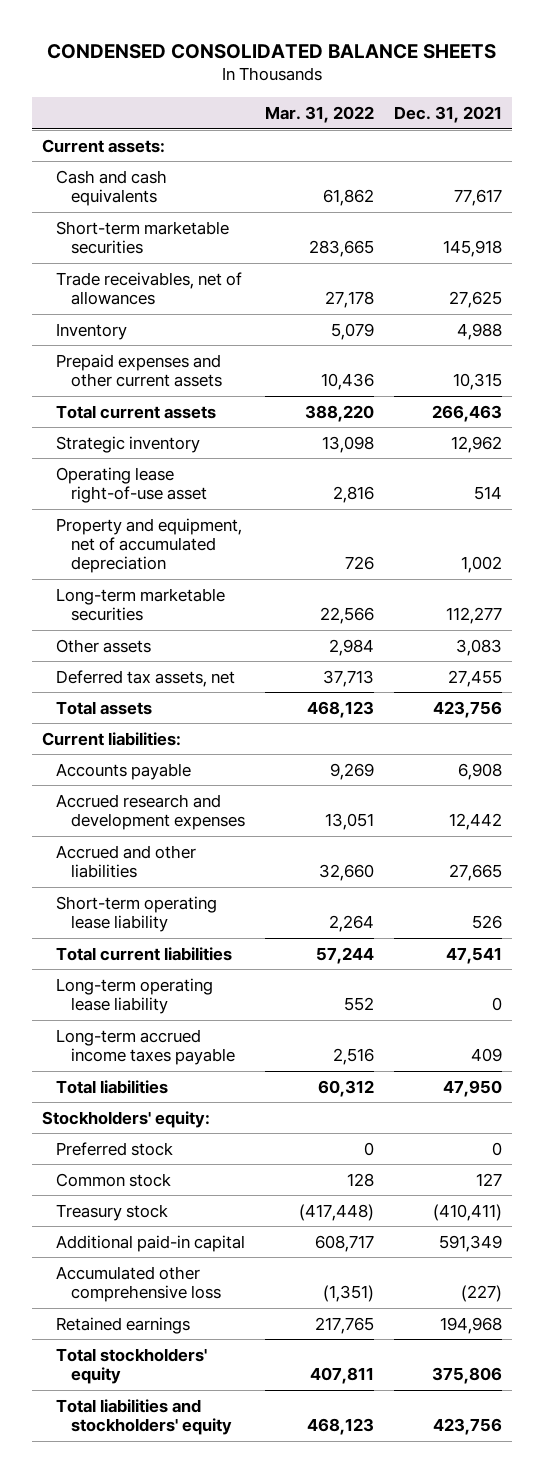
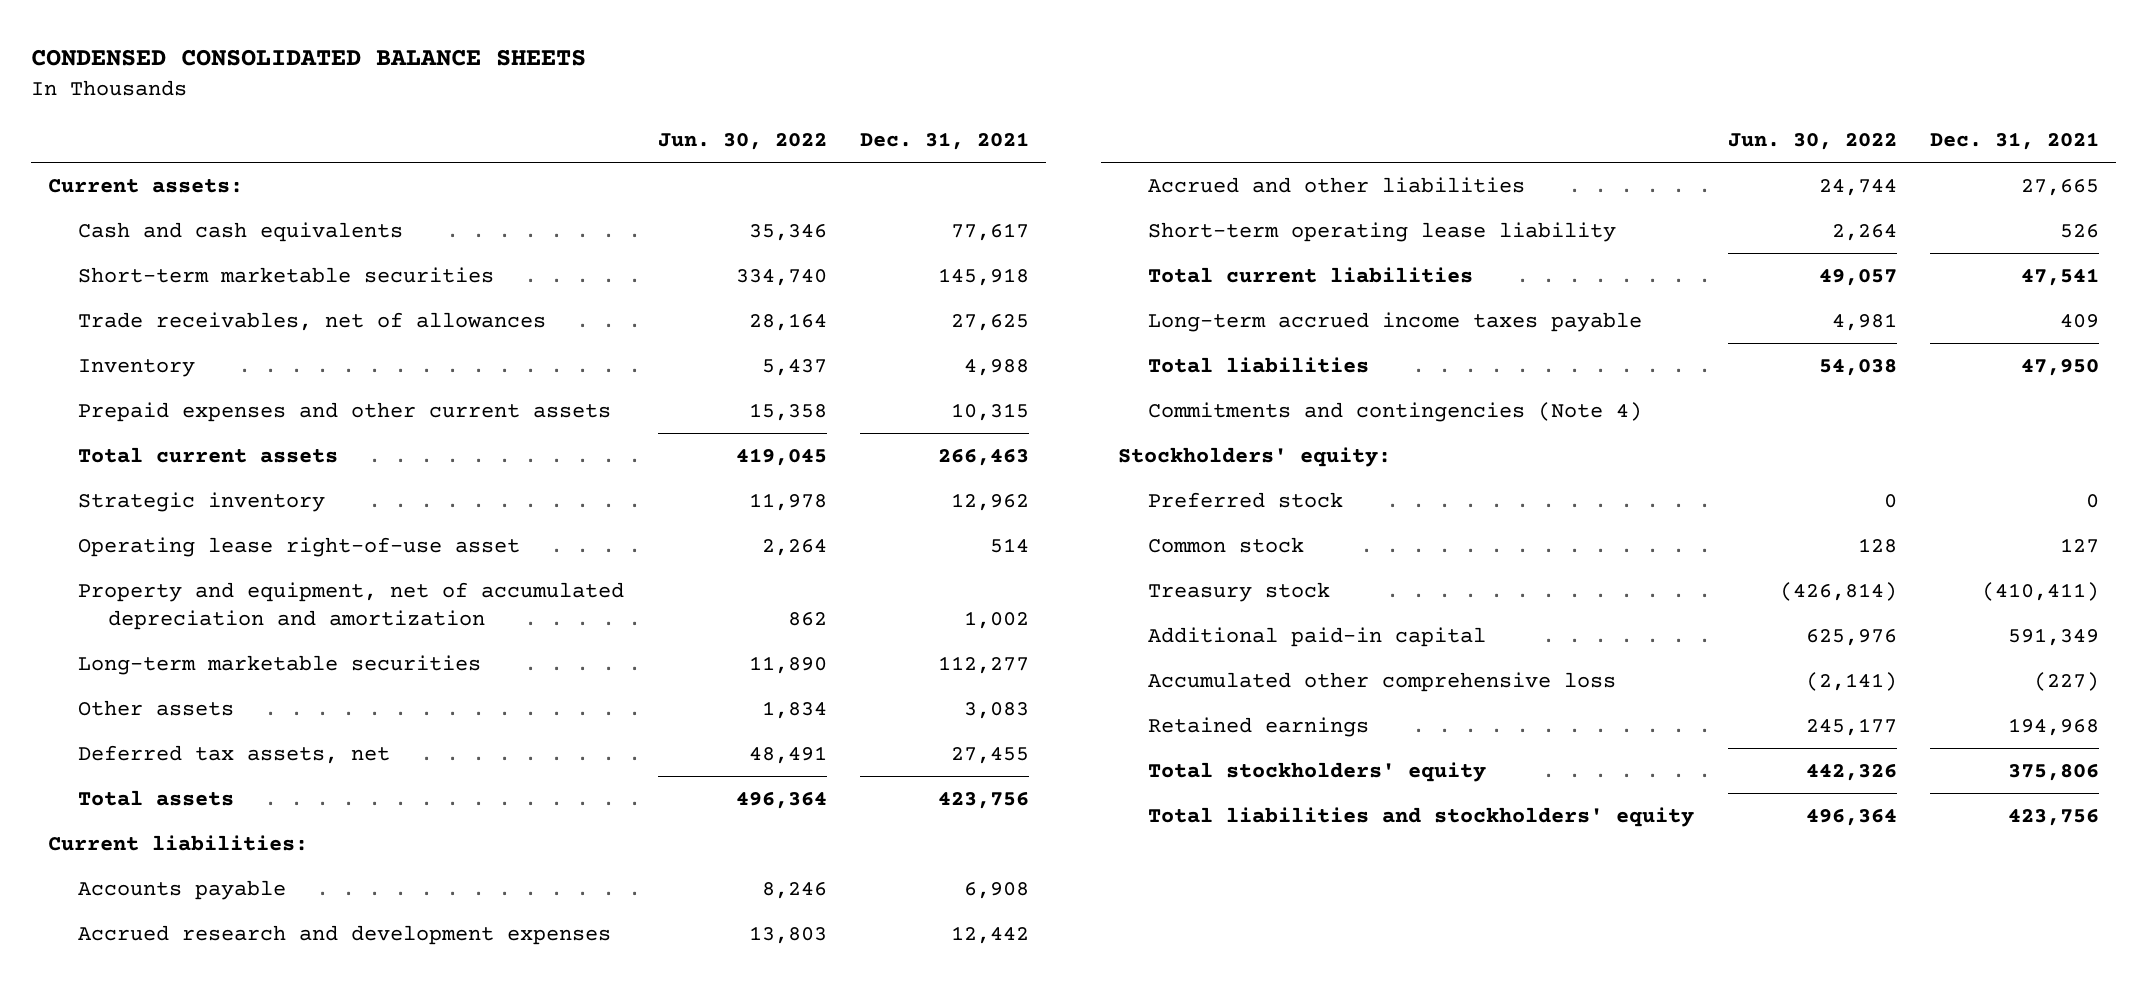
[265,105,375,123] Mar. 31, 2022 -> none
none -> [657,133,827,151] Jun. 30, 2022
[56,517,243,574] Property and equipment, net of accumulated depreciation -> [77,581,624,630] Property and equipment, net of accumulated depreciation and amortization
[56,977,214,1015] Long-term operating lease liability -> none
none -> [1147,401,1642,422] Commitments and contingencies (Note 4)

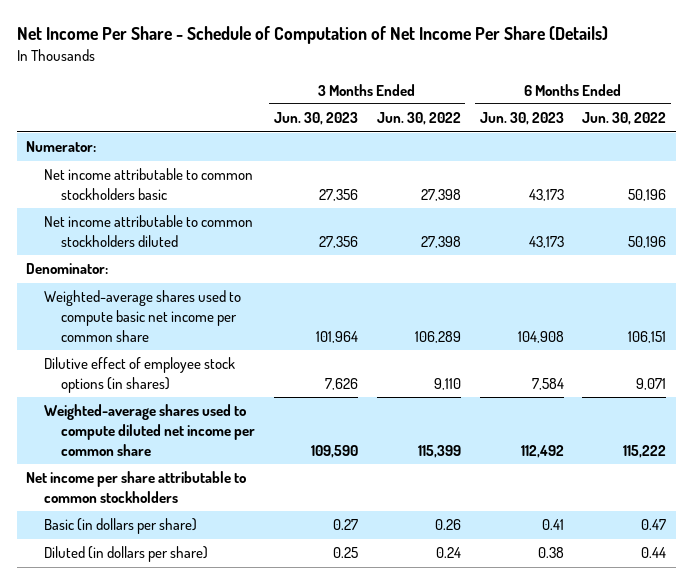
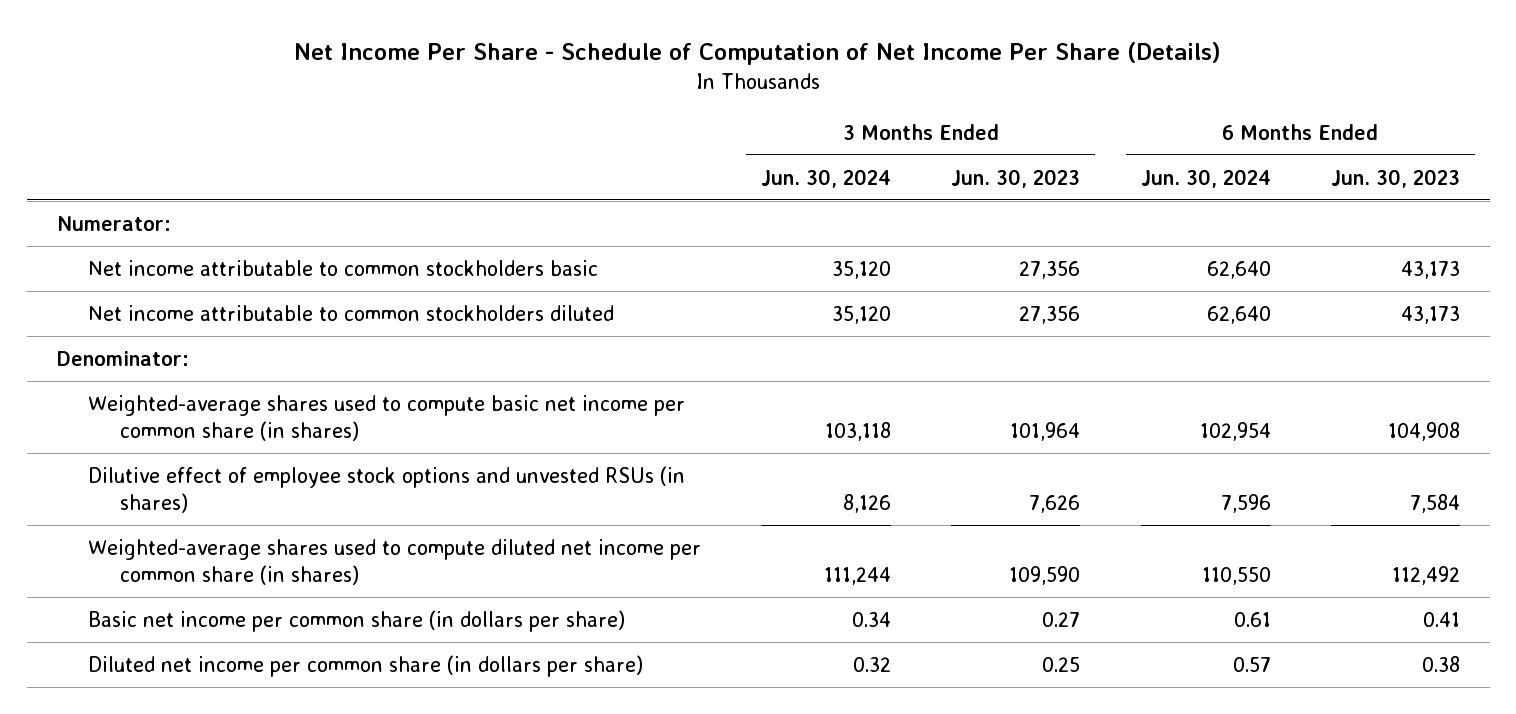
[376,112,461,126] Jun. 30, 2022 -> none
[582,112,667,126] Jun. 30, 2022 -> none
none -> [761,168,892,188] Jun. 30, 2024
none -> [1140,168,1271,188] Jun. 30, 2024
[26,471,247,504] Net income per share attributable to common stockholders -> none
[43,290,241,342] Weighted-average shares used to compute basic net income per common share -> [88,394,686,441] Weighted-average shares used to compute basic net income per common share (in shares)
[43,357,235,394] Dilutive effect of employee stock options (in shares) -> [88,465,686,513] Dilutive effect of employee stock options and unvested RSUs (in shares)
[43,404,256,456] Weighted-average shares used to compute diluted net income per common share -> [88,538,702,585] Weighted-average shares used to compute diluted net income per common share (in shares)
[43,518,197,535] Basic (in dollars per share) -> [88,609,626,632] Basic net income per common share (in dollars per share)
[43,546,208,563] Diluted (in dollars per share) -> [88,654,644,677] Diluted net income per common share (in dollars per share)

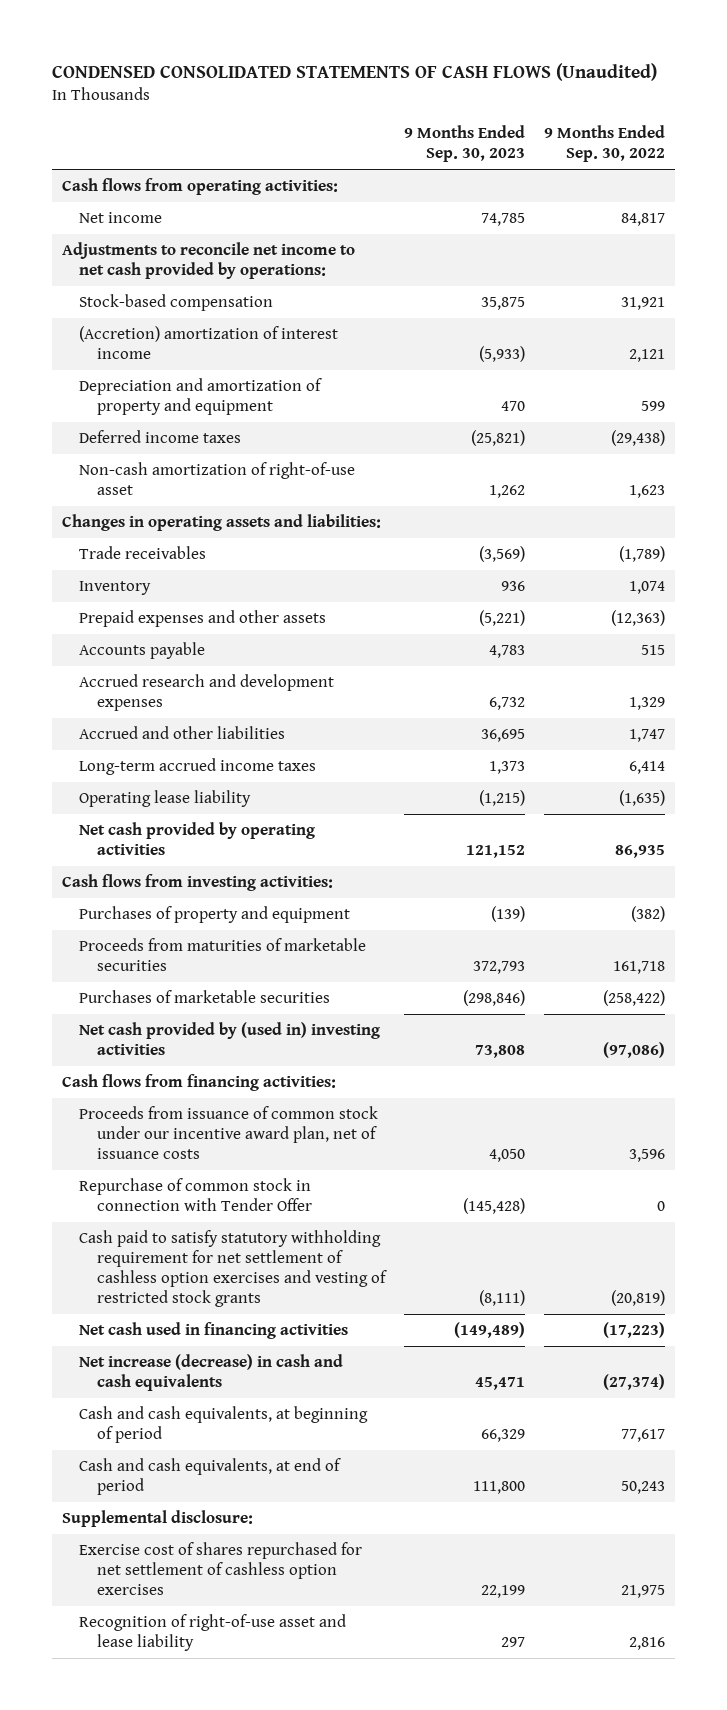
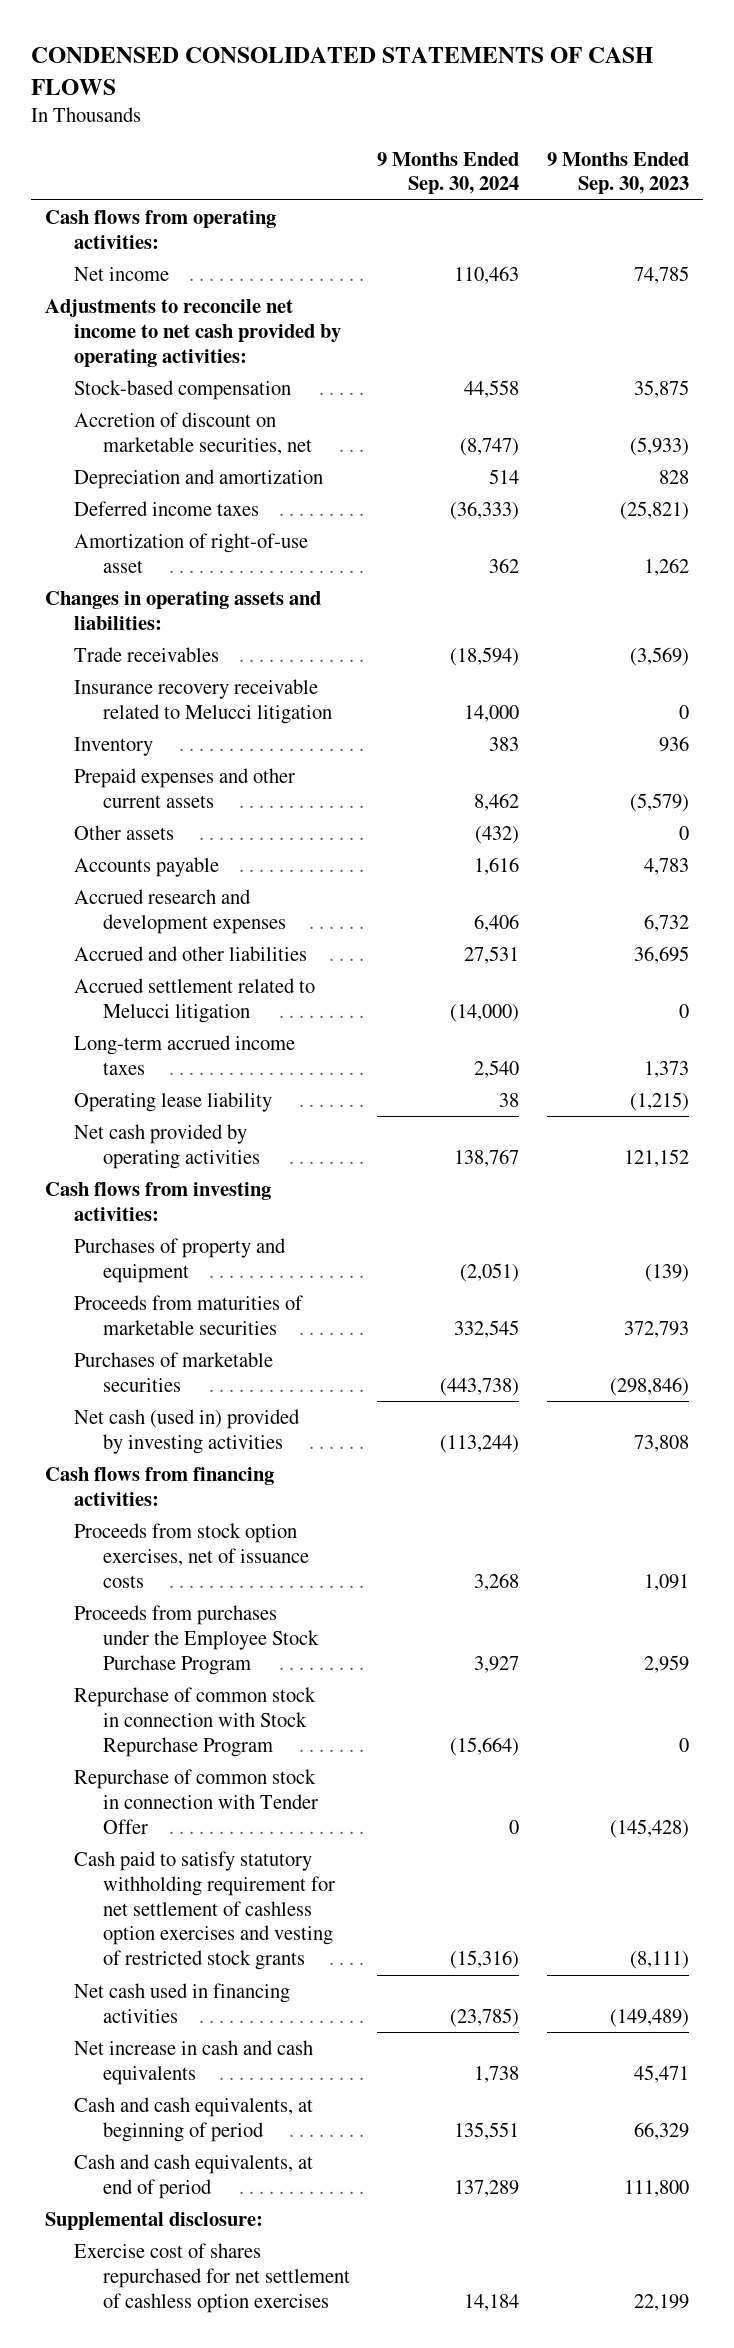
[51,62,657,81] CONDENSED CONSOLIDATED STATEMENTS OF CASH FLOWS (Unaudited) -> [30,46,653,95] CONDENSED CONSOLIDATED STATEMENTS OF CASH FLOWS
[544,125,666,163] 9 Months Ended Sep. 30, 2022 -> none
none -> [377,151,520,195] 9 Months Ended Sep. 30, 2024
[61,242,355,280] Adjustments to reconcile net income to net cash provided by operations: -> [44,298,341,367] Adjustments to reconcile net income to net cash provided by operating activities:
[79,326,339,360] (Accretion) amortization of interest income -> [73,411,312,455] Accretion of discount on marketable securities, net
[79,378,323,416] Depreciation and amortization of property and equipment -> [73,468,323,489] Depreciation and amortization
[501,401,526,412] 470 -> [658,469,689,484] 828
[79,462,356,496] Non-cash amortization of right-of-use asset -> [73,532,308,573] Amortization of right-of-use asset
none -> [73,678,332,724] Insurance recovery receivable related to Melucci litigation
[79,610,327,628] Prepaid expenses and other assets -> [73,767,295,808] Prepaid expenses and other current assets
[479,610,526,627] (5,221) -> [629,792,689,812] (5,579)
none -> [73,824,174,840] Other assets
none -> [73,977,315,1023] Accrued settlement related to Melucci litigation
[79,1022,381,1056] Net cash provided by (used in) investing activities -> [73,1408,300,1454] Net cash (used in) provided by investing activities
[79,1106,379,1159] Proceeds from issuance of common stock under our incentive award plan, net of issuance costs -> none
none -> [73,1522,309,1588] Proceeds from stock option exercises, net of issuance costs
none -> [73,1604,319,1675] Proceeds from purchases under the Employee Stock Purchase Program
none -> [73,1686,316,1757] Repurchase of common stock in connection with Stock Repurchase Program
[79,1354,344,1392] Net increase (decrease) in cash and cash equivalents -> [73,2039,313,2085] Net increase in cash and cash equivalents
[79,1614,347,1652] Recognition of right-of-use asset and lease liability -> none

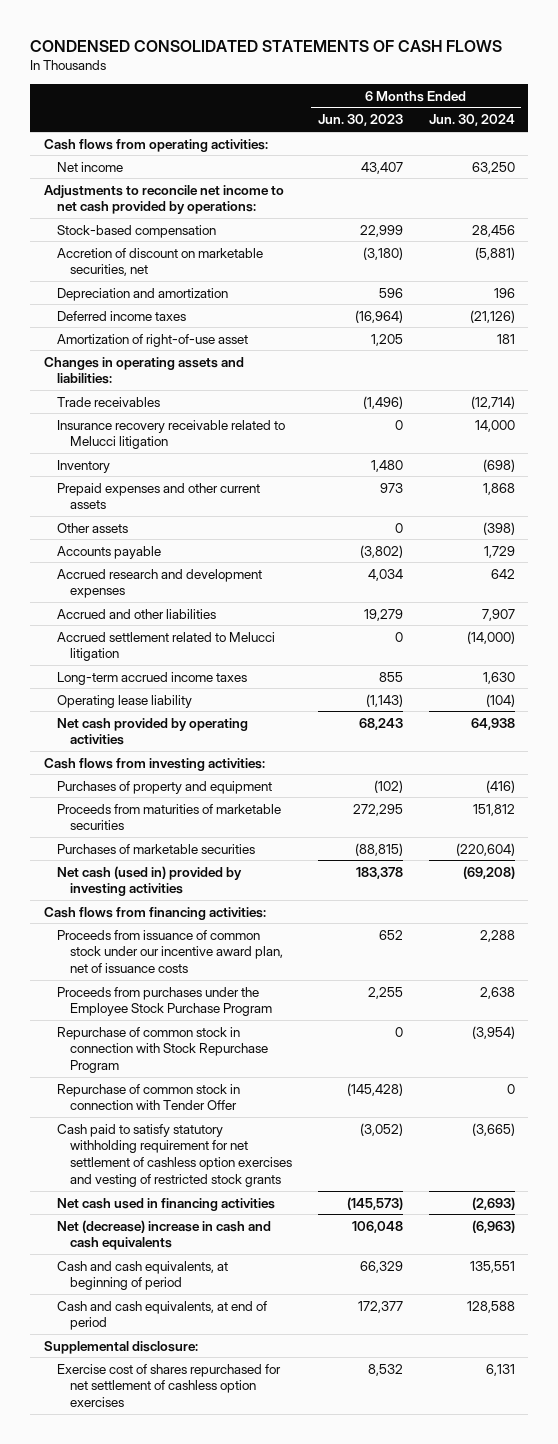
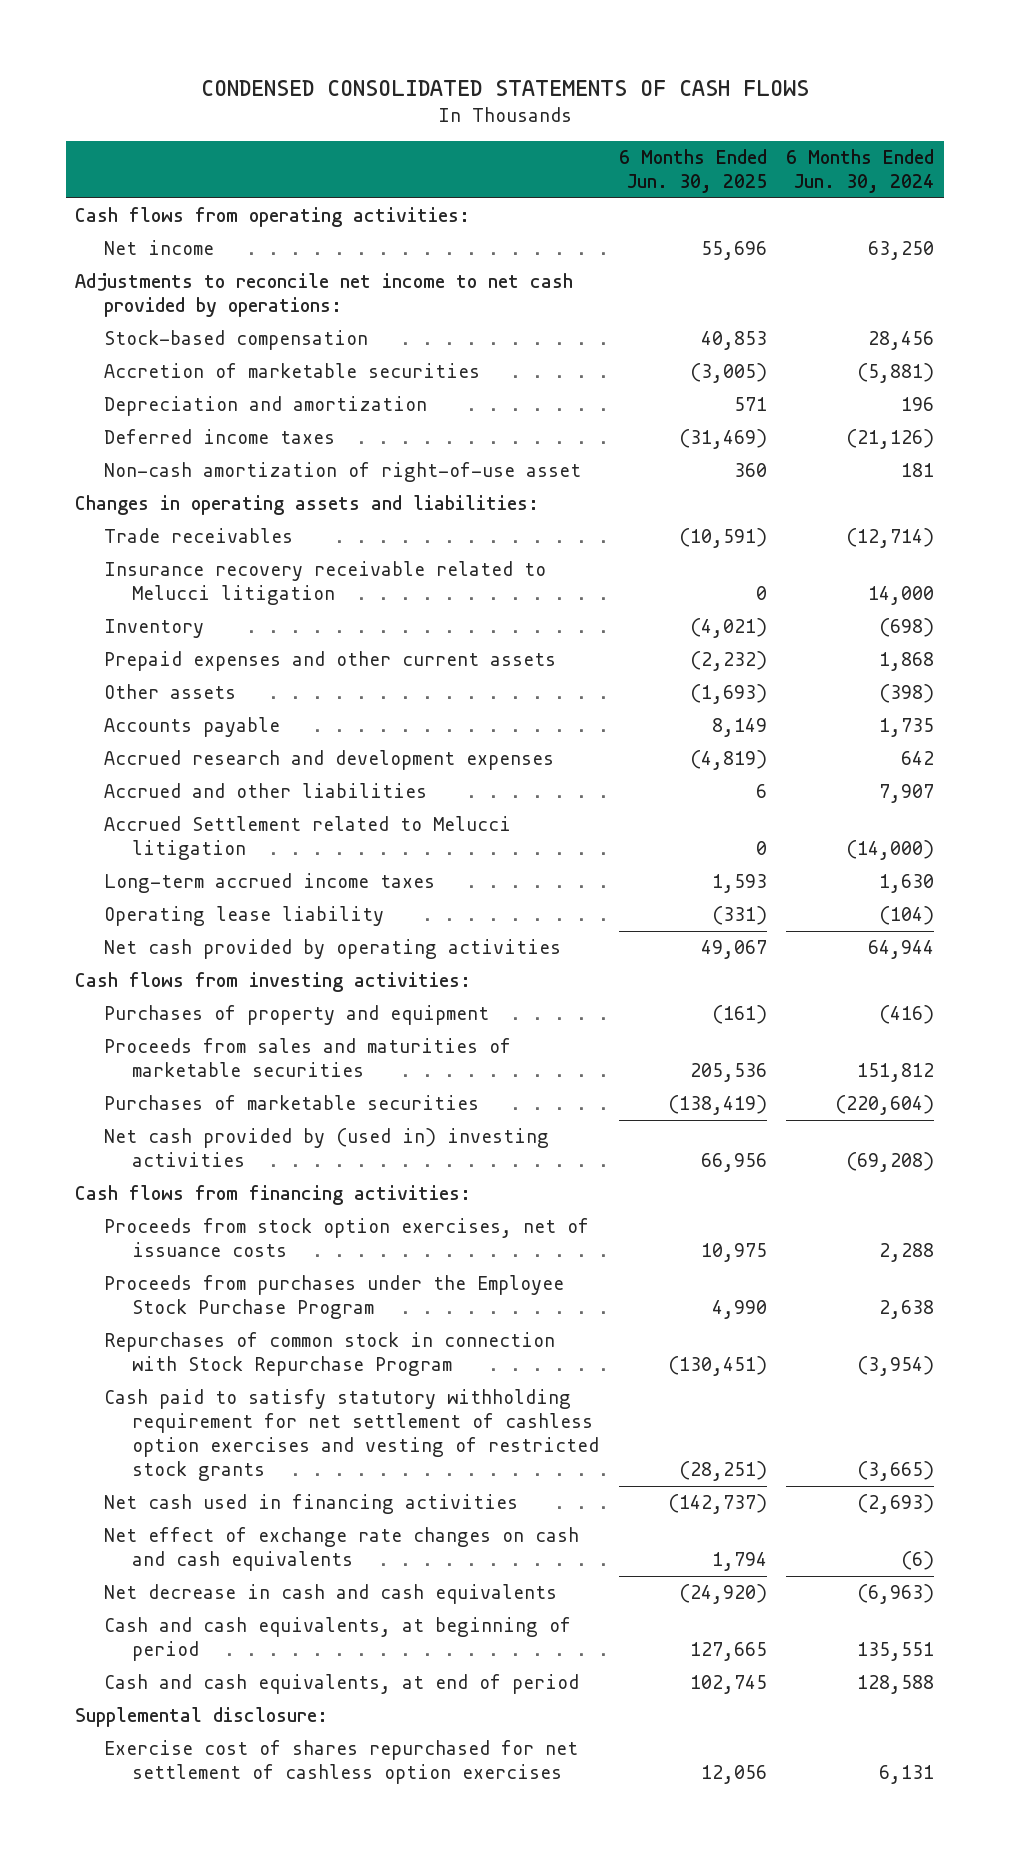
[317,114,403,127] Jun. 30, 2023 -> none
none -> [618,149,767,194] 6 Months Ended Jun. 30, 2025
[56,247,263,277] Accretion of discount on marketable securities, net -> [103,363,480,379] Accretion of marketable securities
[56,333,248,347] Amortization of right-of-use asset -> [103,462,581,483] Non-cash amortization of right-of-use asset
[483,545,515,558] 1,729 -> [879,718,935,738] 1,735
[56,631,275,662] Accrued settlement related to Melucci litigation -> [103,816,511,861] Accrued Settlement related to Melucci litigation
[470,717,515,730] 64,938 -> [868,940,935,960] 64,944
[56,803,281,831] Proceeds from maturities of marketable securities -> [103,1038,511,1078] Proceeds from sales and maturities of marketable securities
[56,865,242,897] Net cash (used in) provided by investing activities -> [103,1128,549,1168] Net cash provided by (used in) investing activities
[56,929,283,974] Proceeds from issuance of common stock under our incentive award plan, net of issuance costs -> [103,1218,589,1258] Proceeds from stock option exercises, net of issuance costs
[56,1083,240,1111] Repurchase of common stock in connection with Tender Offer -> none
[56,1026,268,1074] Repurchase of common stock in connection with Stock Repurchase Program -> [103,1332,555,1377] Repurchases of common stock in connection with Stock Repurchase Program
none -> [103,1527,579,1572] Net effect of exchange rate changes on cash and cash equivalents
[56,1219,271,1251] Net (decrease) increase in cash and cash equivalents -> [103,1584,557,1605] Net decrease in cash and cash equivalents

